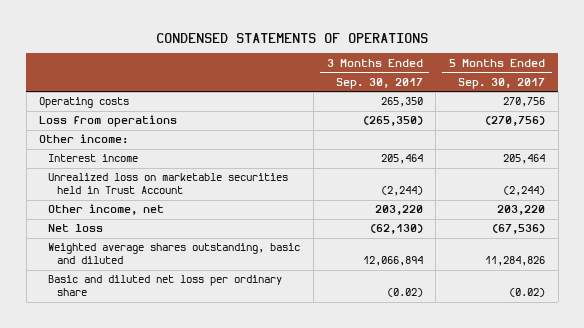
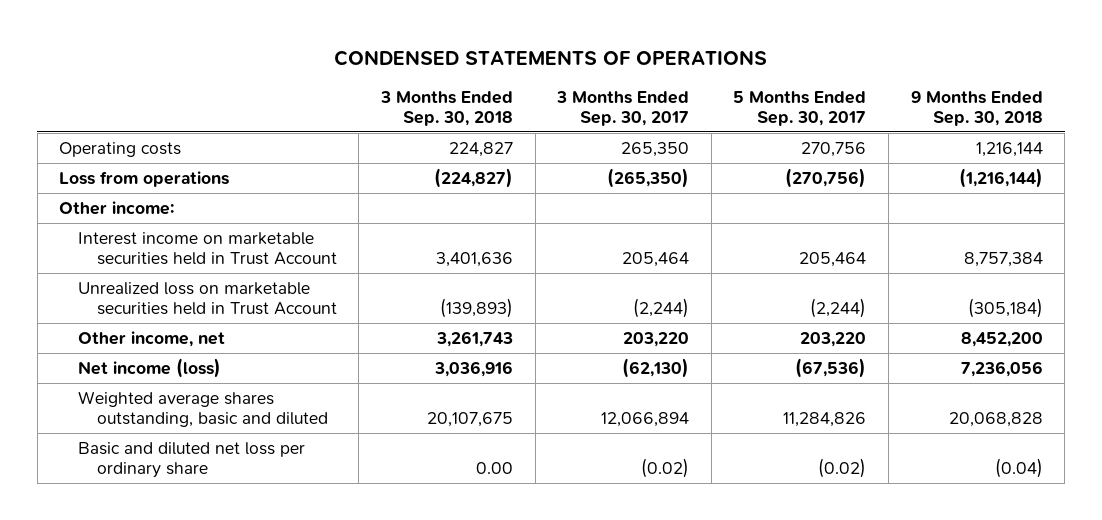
none -> [380,90,514,127] 3 Months Ended Sep. 30, 2018
none -> [910,90,1043,127] 9 Months Ended Sep. 30, 2018
[48,154,139,163] Interest income -> [78,231,337,265] Interest income on marketable securities held in Trust Account
[48,224,104,233] Net loss -> [78,357,222,378] Net income (loss)

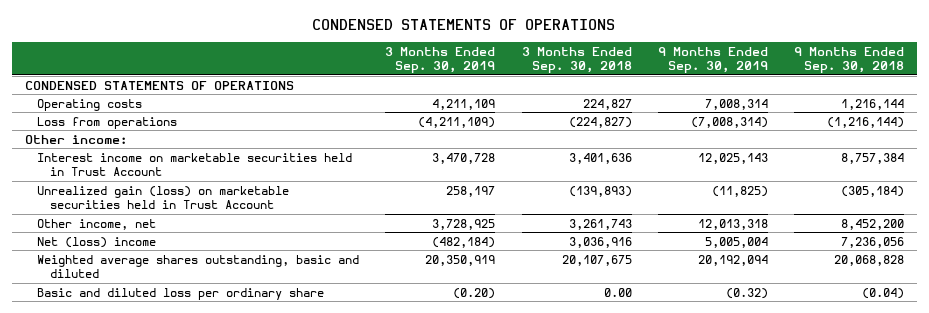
[556,90,690,127] 3 Months Ended Sep. 30, 2017 -> none
[733,90,867,127] 5 Months Ended Sep. 30, 2017 -> none
none -> [385,46,496,73] 3 Months Ended Sep. 30, 2019
none -> [657,46,768,73] 9 Months Ended Sep. 30, 2019
none -> [24,80,294,90] CONDENSED STATEMENTS OF OPERATIONS
[78,281,337,315] Unrealized loss on marketable securities held in Trust Account -> [37,185,290,209] Unrealized gain (loss) on marketable securities held in Trust Account
[78,357,222,378] Net income (loss) -> [37,236,157,248] Net (loss) income
[78,441,306,478] Basic and diluted net loss per ordinary share -> [37,287,325,300] Basic and diluted loss per ordinary share

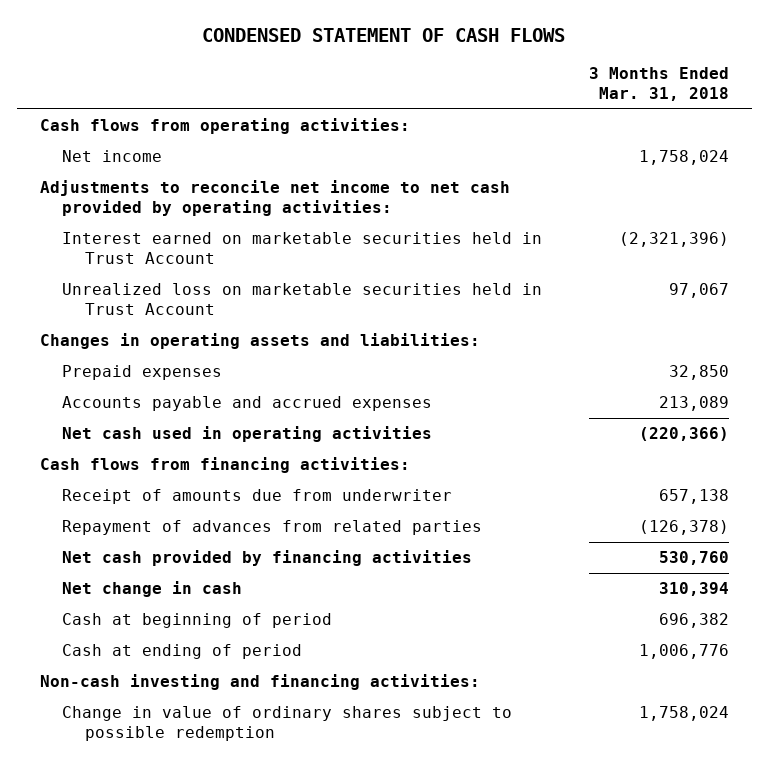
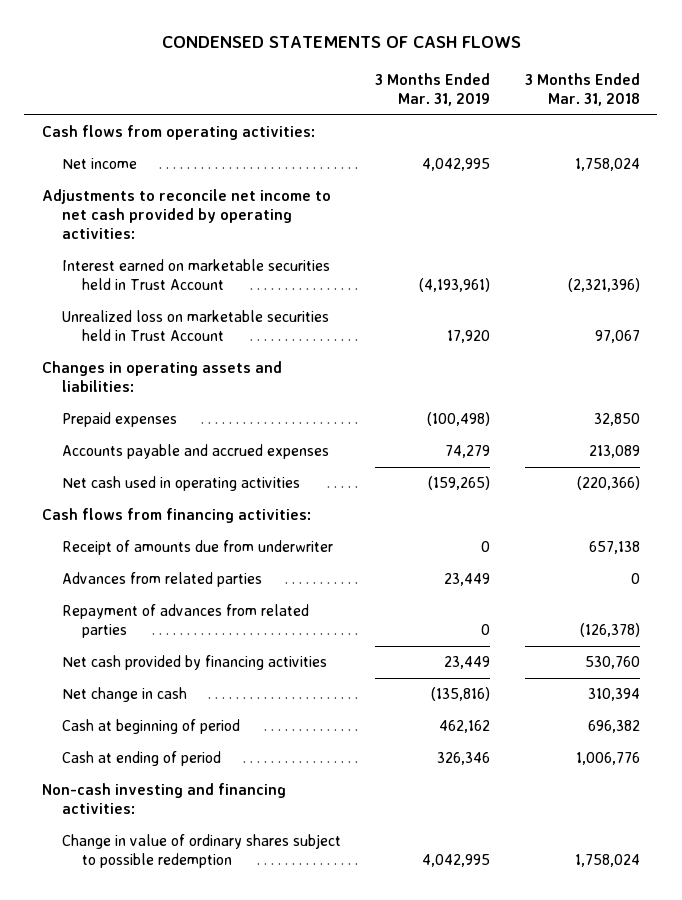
[202,27,566,42] CONDENSED STATEMENT OF CASH FLOWS -> [161,36,521,49] CONDENSED STATEMENTS OF CASH FLOWS
none -> [375,73,491,107] 3 Months Ended Mar. 31, 2019
none -> [61,572,262,588] Advances from related parties

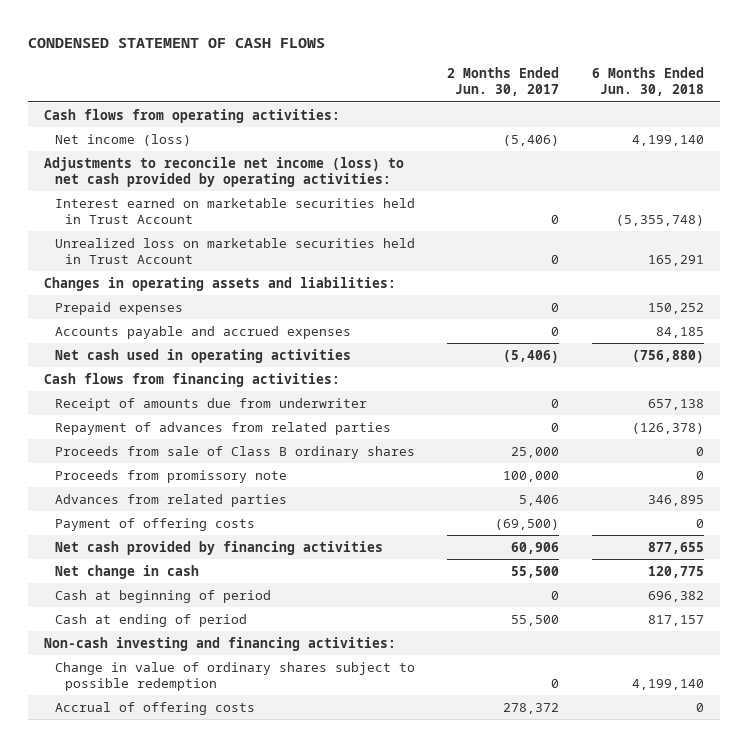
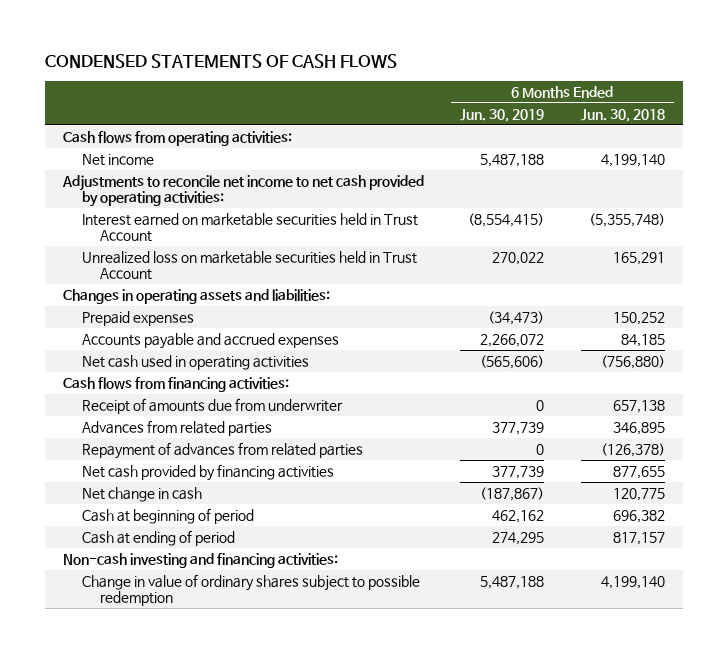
[28,38,326,49] CONDENSED STATEMENT OF CASH FLOWS -> [45,54,398,69] CONDENSED STATEMENTS OF CASH FLOWS
[447,67,560,97] 2 Months Ended Jun. 30, 2017 -> none
none -> [460,108,545,122] Jun. 30, 2019
[54,133,191,146] Net income (loss) -> [81,153,154,166] Net income
[44,156,405,188] Adjustments to reconcile net income (loss) to net cash provided by operating activities: -> [62,174,425,208] Adjustments to reconcile net income to net cash provided by operating activities:
[54,445,415,459] Proceeds from sale of Class B ordinary shares -> none
[54,469,287,483] Proceeds from promissory note -> none
[54,517,255,531] Payment of offering costs -> none
[54,421,391,435] Repayment of advances from related parties -> [81,441,363,459] Repayment of advances from related parties
[54,701,255,715] Accrual of offering costs -> none

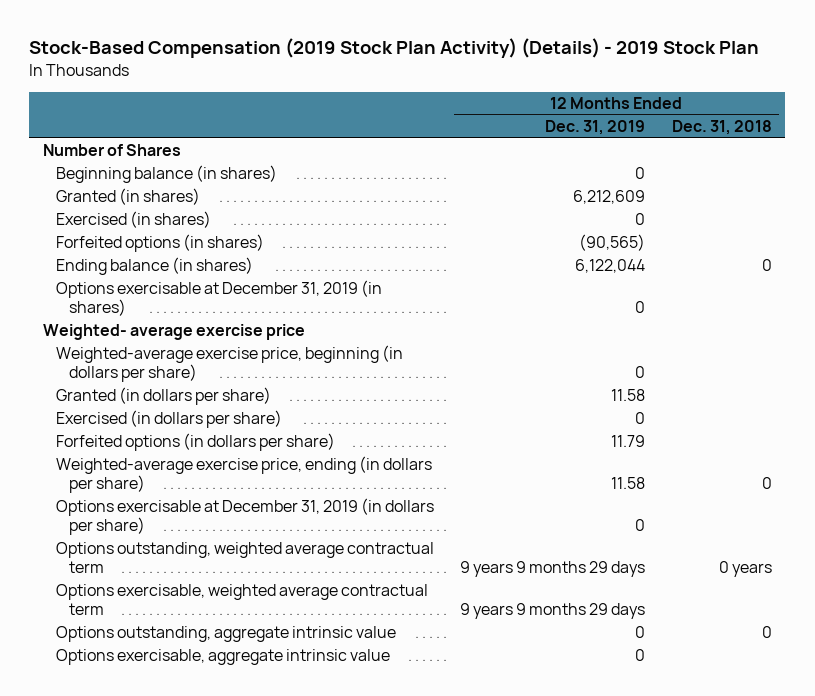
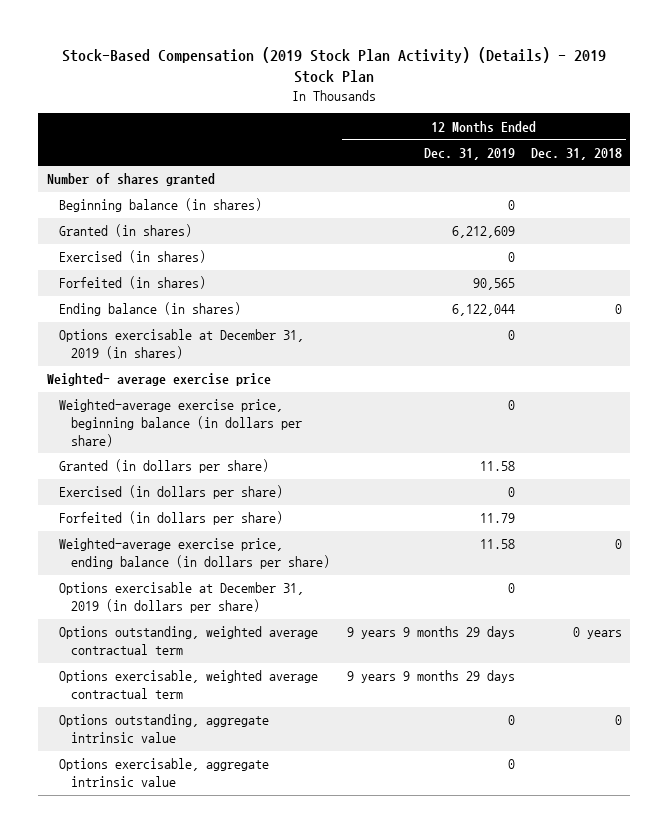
[42,144,181,157] Number of Shares -> [46,173,215,187] Number of shares granted
[55,234,264,253] Forfeited options (in shares) -> [58,276,206,290] Forfeited (in shares)
[579,234,646,252] (90,565) -> [472,278,515,291] 90,565
[55,345,403,382] Weighted-average exercise price, beginning (in dollars per share) -> [58,399,303,447] Weighted-average exercise price, beginning balance (in dollars per share)
[55,433,335,452] Forfeited options (in dollars per share) -> [58,511,283,526] Forfeited (in dollars per share)
[55,456,432,493] Weighted-average exercise price, ending (in dollars per share) -> [58,538,331,569] Weighted-average exercise price, ending balance (in dollars per share)

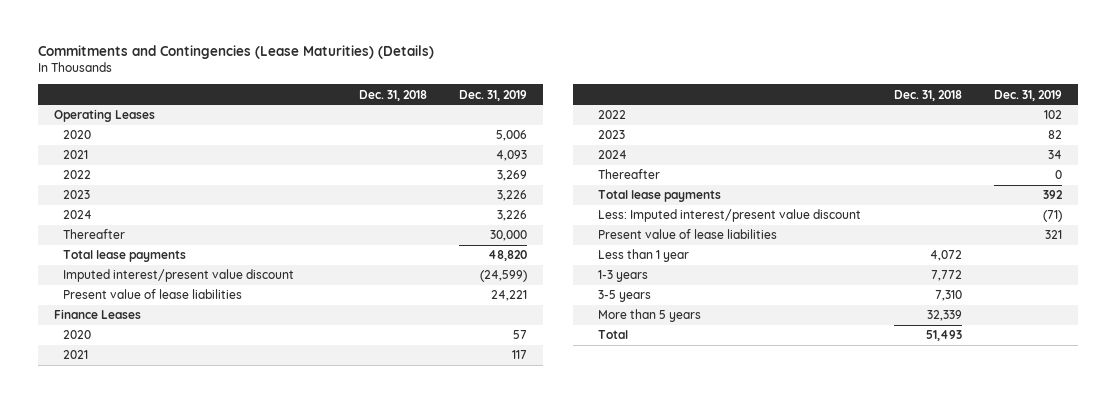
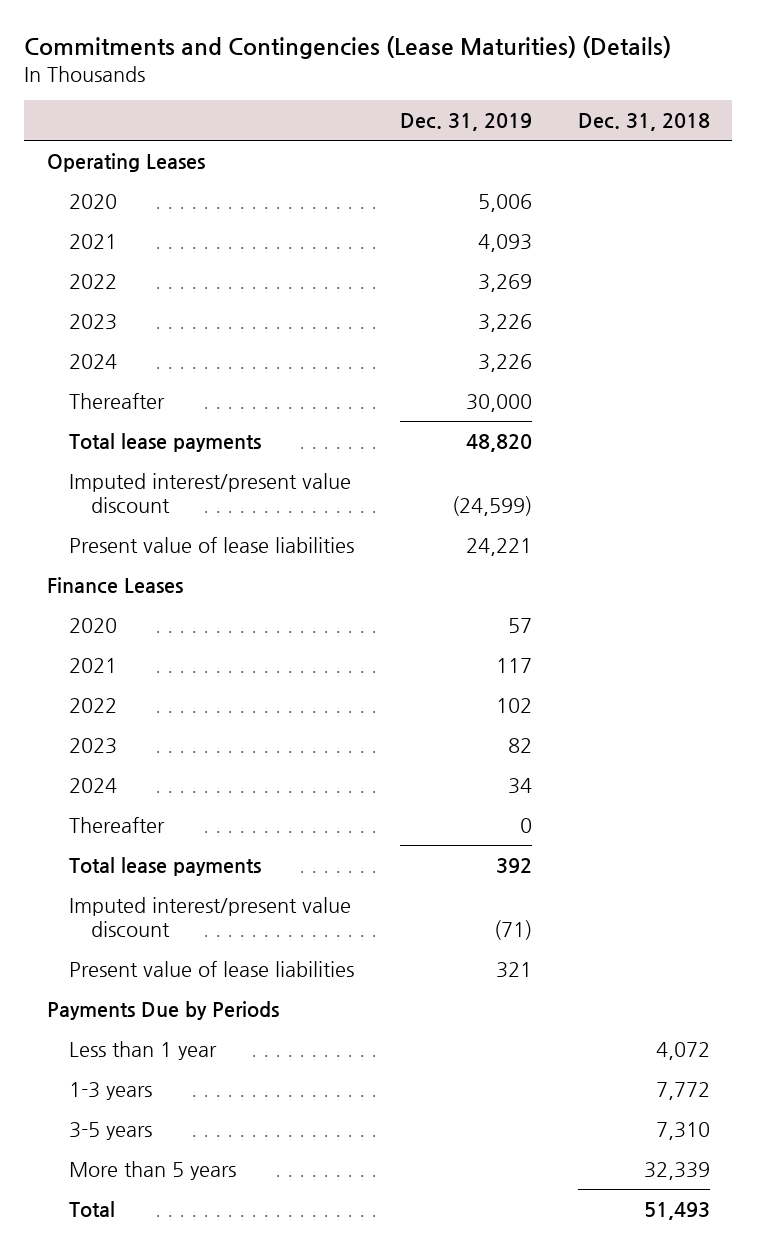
[598,209,862,223] Less: Imputed interest/present value discount -> [69,896,352,938] Imputed interest/present value discount
none -> [47,1000,280,1020] Payments Due by Periods

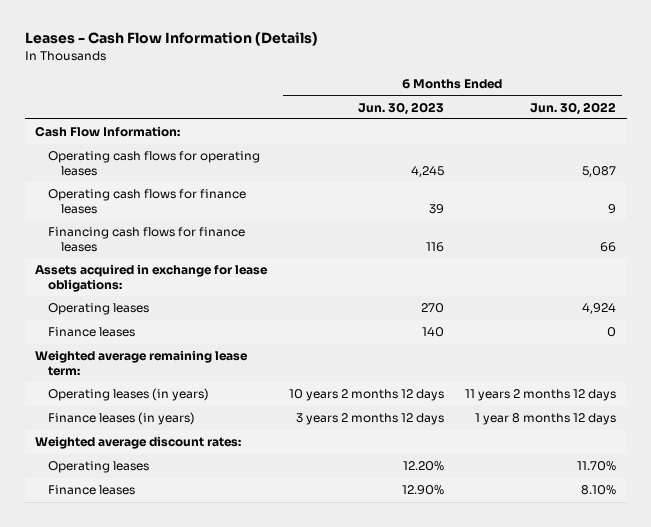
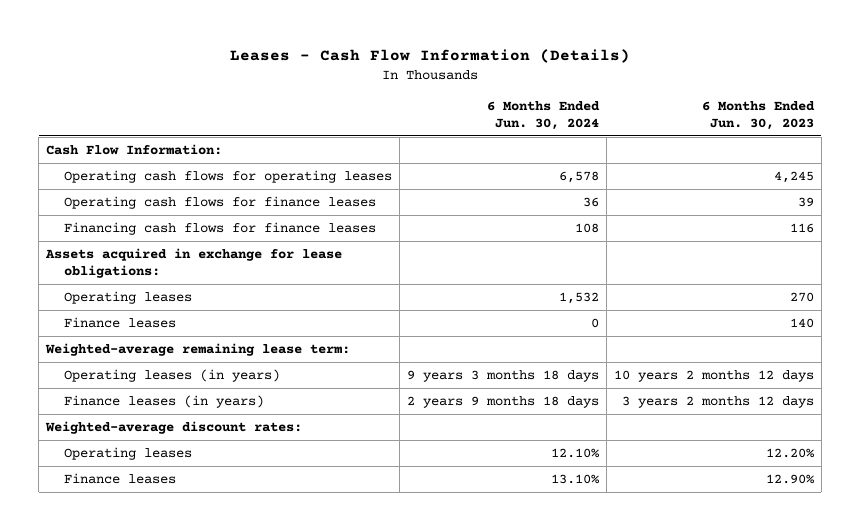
[530,101,617,115] Jun. 30, 2022 -> none
none -> [486,100,600,130] 6 Months Ended Jun. 30, 2024
[35,350,249,376] Weighted average remaining lease term: -> [45,343,351,357] Weighted-average remaining lease term:
[35,436,242,450] Weighted average discount rates: -> [45,421,303,435] Weighted-average discount rates:

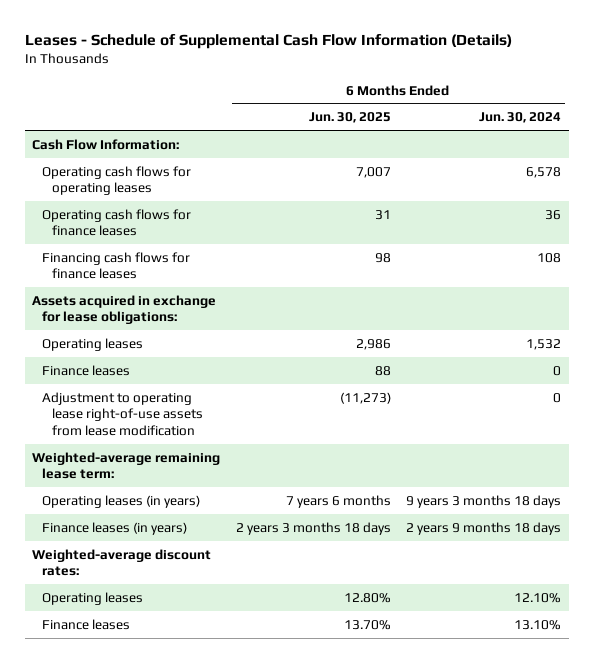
[229,49,630,64] Leases - Cash Flow Information (Details) -> [24,34,512,50] Leases - Schedule of Supplemental Cash Flow Information (Details)
[701,100,815,130] 6 Months Ended Jun. 30, 2023 -> none
none -> [308,112,391,124] Jun. 30, 2025
none -> [42,391,203,436] Adjustment to operating lease right-of-use assets from lease modification

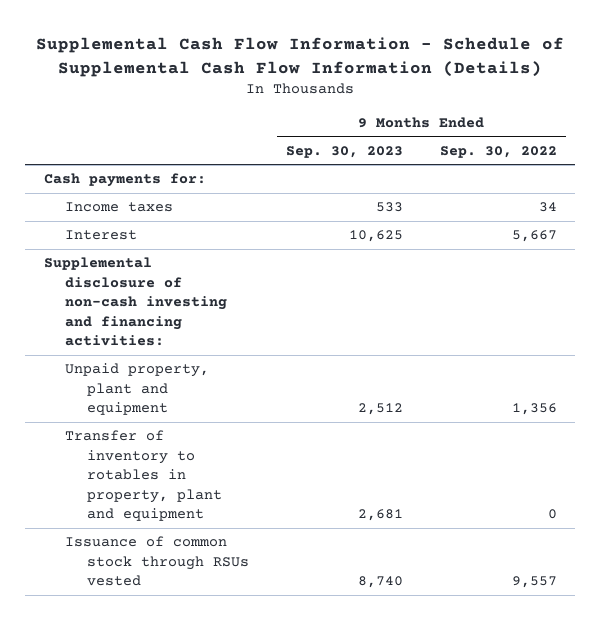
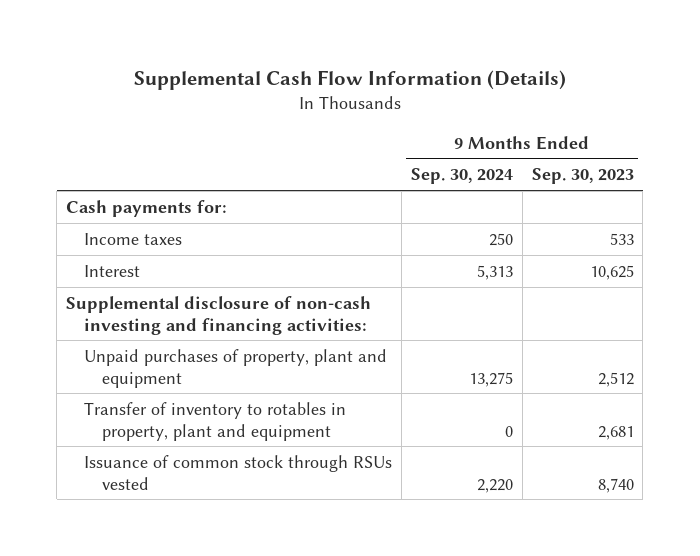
[36,36,565,77] Supplemental Cash Flow Information - Schedule of Supplemental Cash Flow Information (Details) -> [133,69,566,90] Supplemental Cash Flow Information (Details)
[439,145,557,158] Sep. 30, 2022 -> none
none -> [410,168,513,185] Sep. 30, 2024
[65,363,210,416] Unpaid property, plant and equipment -> [84,348,388,388] Unpaid purchases of property, plant and equipment

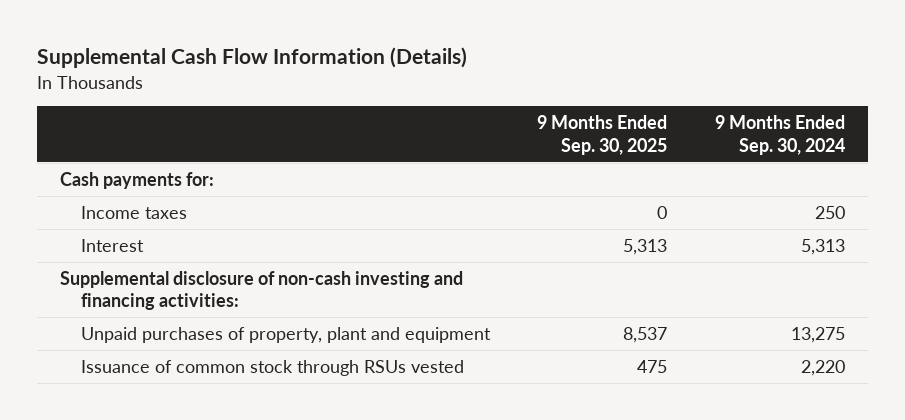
[531,168,634,185] Sep. 30, 2023 -> none
none -> [537,115,668,155] 9 Months Ended Sep. 30, 2025
[84,401,347,441] Transfer of inventory to rotables in property, plant and equipment -> none

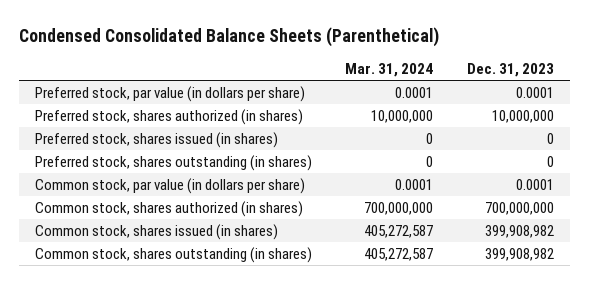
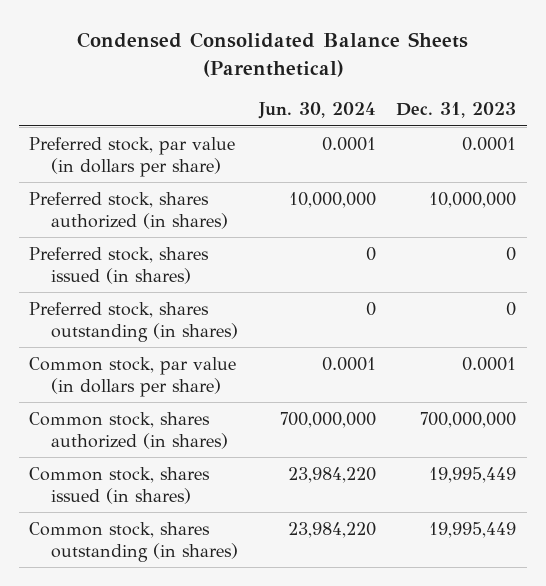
[345,63,434,78] Mar. 31, 2024 -> none
none -> [257,102,376,120] Jun. 30, 2024
[484,224,554,238] 399,908,982 -> [429,466,517,483] 19,995,449
[484,247,554,261] 399,908,982 -> [429,521,517,538] 19,995,449

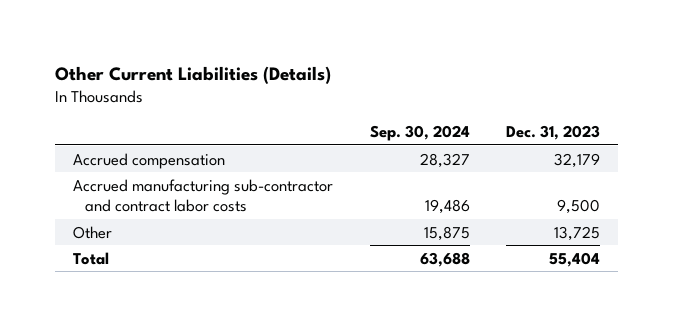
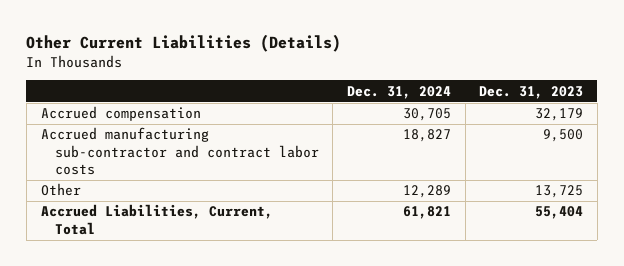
[369,124,470,141] Sep. 30, 2024 -> none
none -> [346,85,451,99] Dec. 31, 2024
[73,251,110,265] Total -> [40,204,273,235] Accrued Liabilities, Current, Total

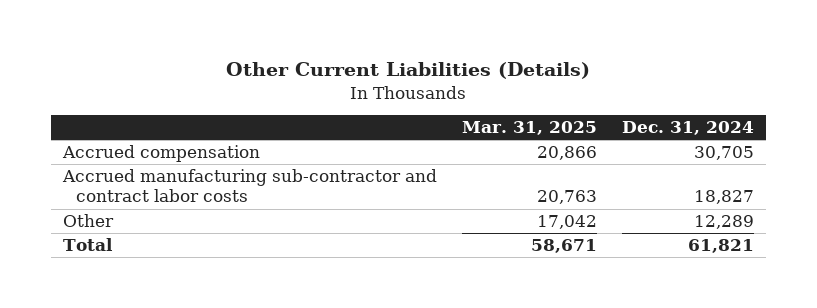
[479,85,584,99] Dec. 31, 2023 -> none
none -> [461,121,597,136] Mar. 31, 2025
[40,204,273,235] Accrued Liabilities, Current, Total -> [63,238,114,252] Total

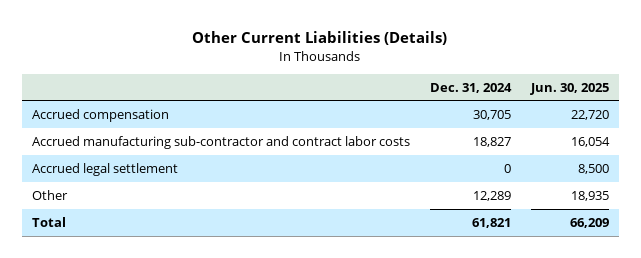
[461,121,597,136] Mar. 31, 2025 -> none
none -> [529,82,609,95] Jun. 30, 2025
none -> [32,163,179,177] Accrued legal settlement

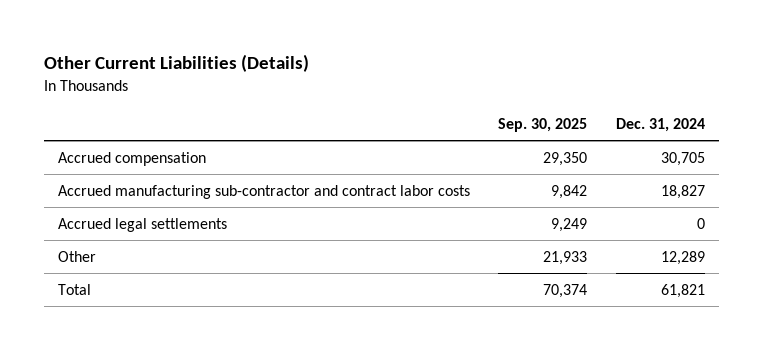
[529,82,609,95] Jun. 30, 2025 -> none
none -> [498,117,588,132] Sep. 30, 2025
[32,163,179,177] Accrued legal settlement -> [58,217,228,232] Accrued legal settlements

